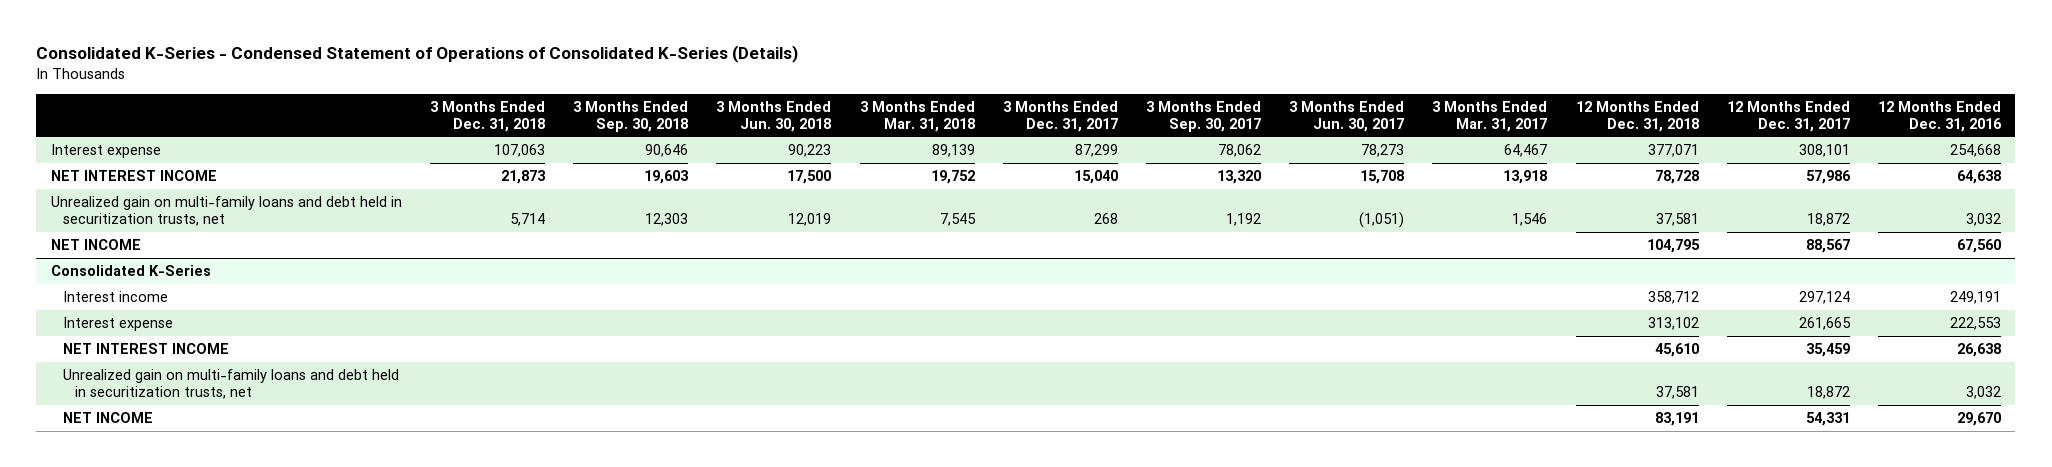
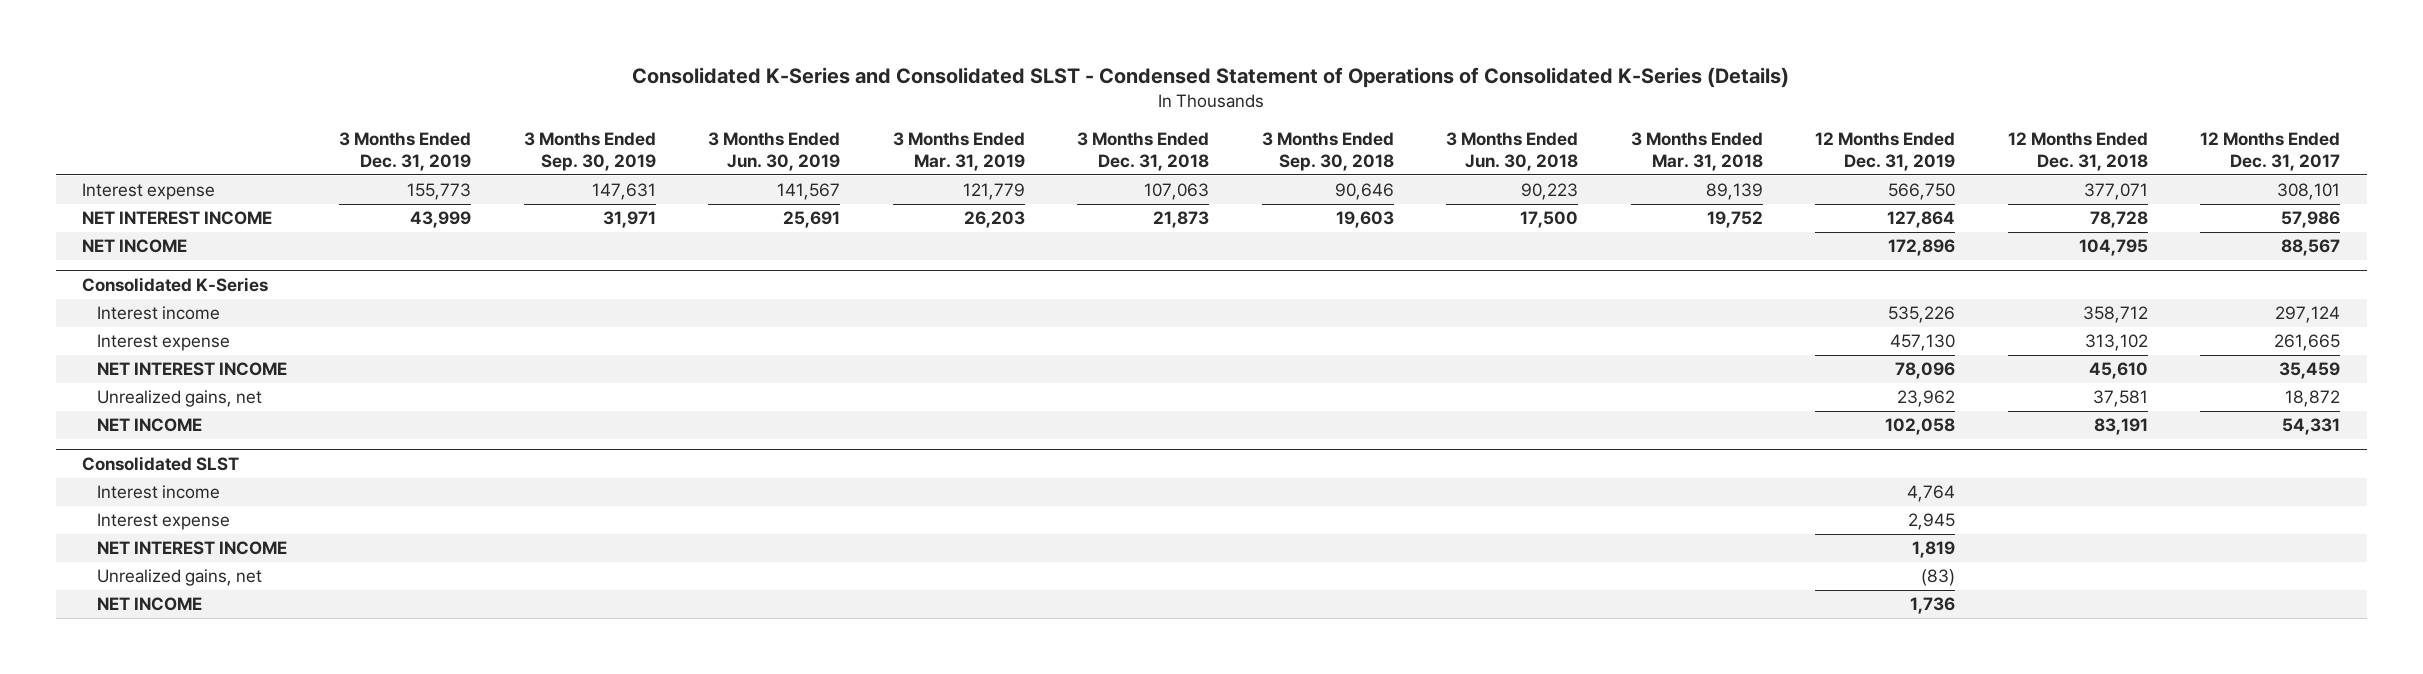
[36,45,799,64] Consolidated K-Series - Condensed Statement of Operations of Consolidated K-Series (Details) -> [632,67,1790,89] Consolidated K-Series and Consolidated SLST - Condensed Statement of Operations of Consolidated K-Series (Details)
[1002,100,1118,132] 3 Months Ended Dec. 31, 2017 -> none
[1146,100,1262,132] 3 Months Ended Sep. 30, 2017 -> none
[1289,100,1405,132] 3 Months Ended Jun. 30, 2017 -> none
[1432,100,1548,132] 3 Months Ended Mar. 31, 2017 -> none
[1878,100,2003,132] 12 Months Ended Dec. 31, 2016 -> none
none -> [339,132,472,172] 3 Months Ended Dec. 31, 2019
none -> [523,132,656,172] 3 Months Ended Sep. 30, 2019
none -> [708,132,841,172] 3 Months Ended Jun. 30, 2019
none -> [892,132,1025,172] 3 Months Ended Mar. 31, 2019
none -> [1815,132,1956,172] 12 Months Ended Dec. 31, 2019
[50,196,402,227] Unrealized gain on multi-family loans and debt held in securitization trusts, net -> none
[62,369,399,400] Unrealized gain on multi-family loans and debt held in securitization trusts, net -> [96,390,262,408] Unrealized gains, net
none -> [82,456,240,472] Consolidated SLST
none -> [96,485,220,500] Interest income
none -> [96,513,230,531] Interest expense
none -> [96,541,287,556] NET INTEREST INCOME
none -> [96,569,262,587] Unrealized gains, net
none -> [96,597,202,612] NET INCOME

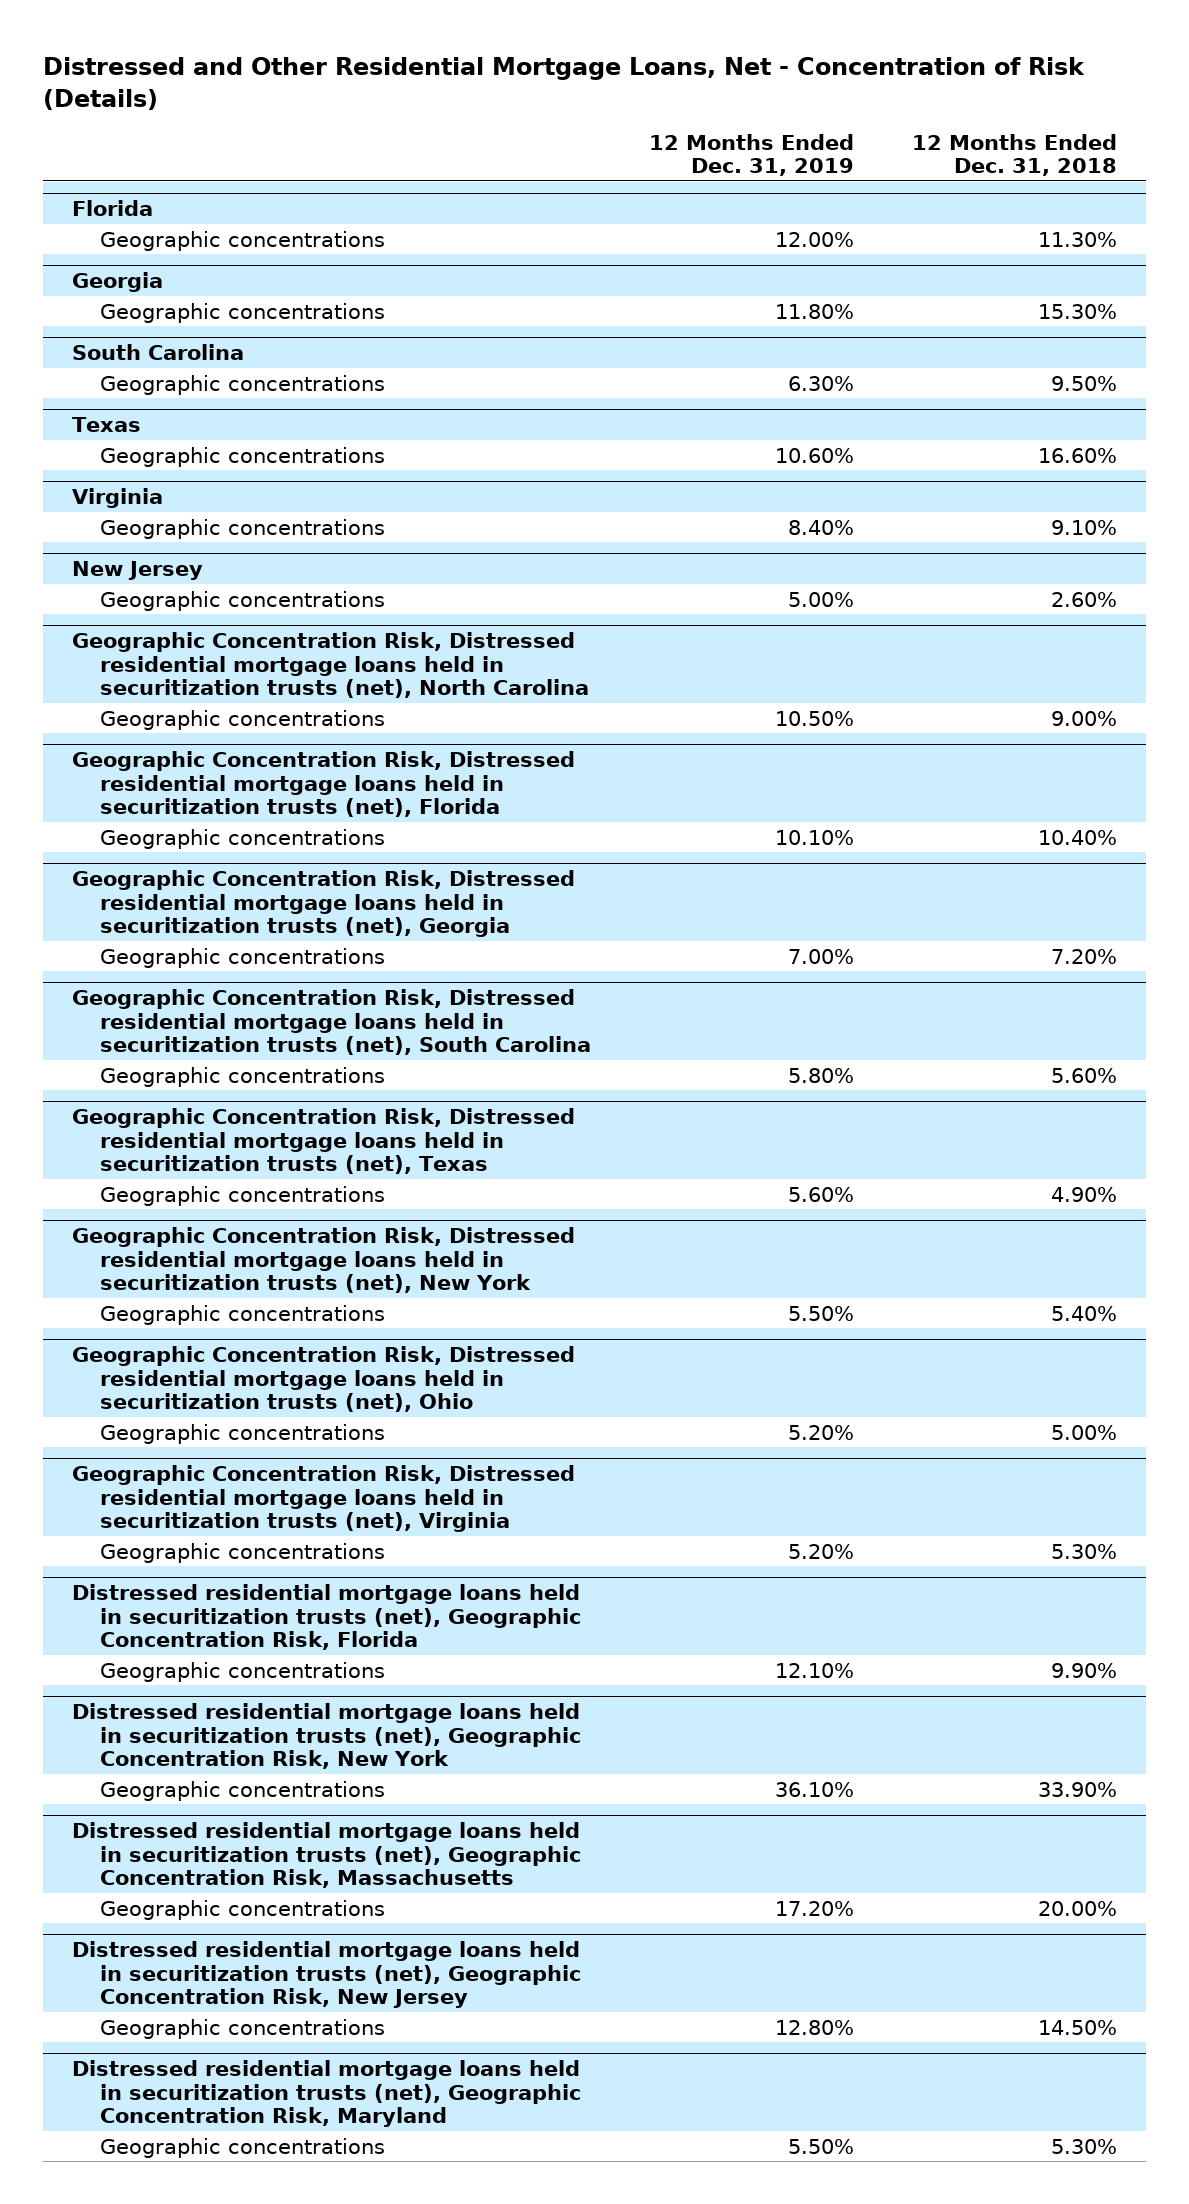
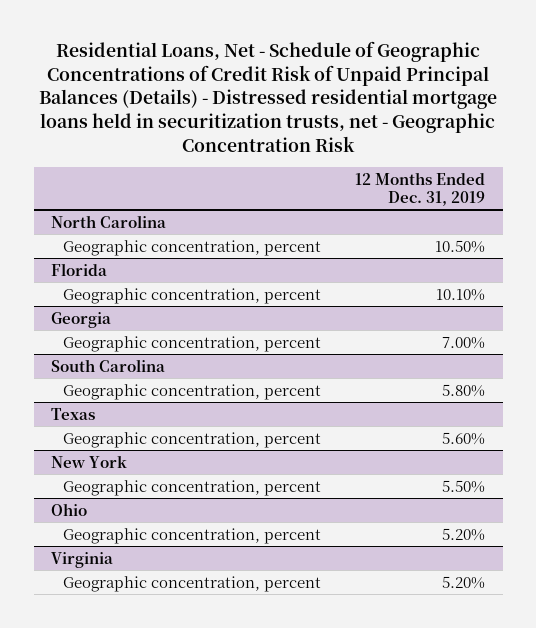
[43,56,1086,110] Distressed and Other Residential Mortgage Loans, Net - Concentration of Risk (Details) -> [39,41,498,152] Residential Loans, Net - Schedule of Geographic Concentrations of Credit Risk of Unpaid Principal Balances (Details) - Distressed residential mortgage loans held in securitization trusts, net - Geographic Concentration Risk
[912,133,1118,177] 12 Months Ended Dec. 31, 2018 -> none
none -> [51,214,167,228] North Carolina
none -> [62,239,321,256] Geographic concentration, percent
[100,230,386,251] Geographic concentrations -> [62,287,321,304] Geographic concentration, percent
[775,231,855,247] 12.00% -> [436,288,486,301] 10.10%
[100,302,386,323] Geographic concentrations -> [62,335,321,352] Geographic concentration, percent
[775,303,855,319] 11.80% -> [442,336,486,349] 7.00%
[100,374,386,395] Geographic concentrations -> [62,383,321,400] Geographic concentration, percent
[788,375,855,391] 6.30% -> [442,383,486,397] 5.80%
[100,446,386,467] Geographic concentrations -> [62,431,321,448] Geographic concentration, percent
[775,447,855,463] 10.60% -> [442,431,486,445] 5.60%
none -> [51,454,128,468] New York
none -> [62,479,321,496] Geographic concentration, percent
none -> [51,502,88,516] Ohio
none -> [62,527,321,544] Geographic concentration, percent
[72,561,204,581] New Jersey -> none
[100,590,386,611] Geographic concentrations -> none
[72,632,590,699] Geographic Concentration Risk, Distressed residential mortgage loans held in securitization trusts (net), North Carolina -> none
[100,709,386,730] Geographic concentrations -> none
[72,751,576,818] Geographic Concentration Risk, Distressed residential mortgage loans held in securitization trusts (net), Florida -> none
[100,828,386,849] Geographic concentrations -> none
[72,870,576,938] Geographic Concentration Risk, Distressed residential mortgage loans held in securitization trusts (net), Georgia -> none
[100,947,386,968] Geographic concentrations -> none
[72,989,592,1056] Geographic Concentration Risk, Distressed residential mortgage loans held in securitization trusts (net), South Carolina -> none
[100,1066,386,1087] Geographic concentrations -> none
[72,1108,576,1175] Geographic Concentration Risk, Distressed residential mortgage loans held in securitization trusts (net), Texas -> none
[100,1185,386,1206] Geographic concentrations -> none
[72,1227,576,1294] Geographic Concentration Risk, Distressed residential mortgage loans held in securitization trusts (net), New York -> none
[100,1304,386,1325] Geographic concentrations -> none
[72,1346,576,1413] Geographic Concentration Risk, Distressed residential mortgage loans held in securitization trusts (net), Ohio -> none
[100,1423,386,1444] Geographic concentrations -> none
[72,1465,576,1533] Geographic Concentration Risk, Distressed residential mortgage loans held in securitization trusts (net), Virginia -> none
[100,1542,386,1563] Geographic concentrations -> none
[72,1584,582,1651] Distressed residential mortgage loans held in securitization trusts (net), Geographic Concentration Risk, Florida -> none
[100,1661,386,1682] Geographic concentrations -> none
[72,1703,582,1770] Distressed residential mortgage loans held in securitization trusts (net), Geographic Concentration Risk, New York -> none
[100,1780,386,1801] Geographic concentrations -> none
[72,1822,582,1889] Distressed residential mortgage loans held in securitization trusts (net), Geographic Concentration Risk, Massachusetts -> none
[100,1899,386,1920] Geographic concentrations -> none
[72,1941,582,2009] Distressed residential mortgage loans held in securitization trusts (net), Geographic Concentration Risk, New Jersey -> none
[100,2018,386,2039] Geographic concentrations -> none
[72,2060,582,2128] Distressed residential mortgage loans held in securitization trusts (net), Geographic Concentration Risk, Maryland -> none
[100,2137,386,2158] Geographic concentrations -> none
[100,518,386,539] Geographic concentrations -> [62,575,321,592] Geographic concentration, percent
[788,519,855,535] 8.40% -> [442,575,486,589] 5.20%

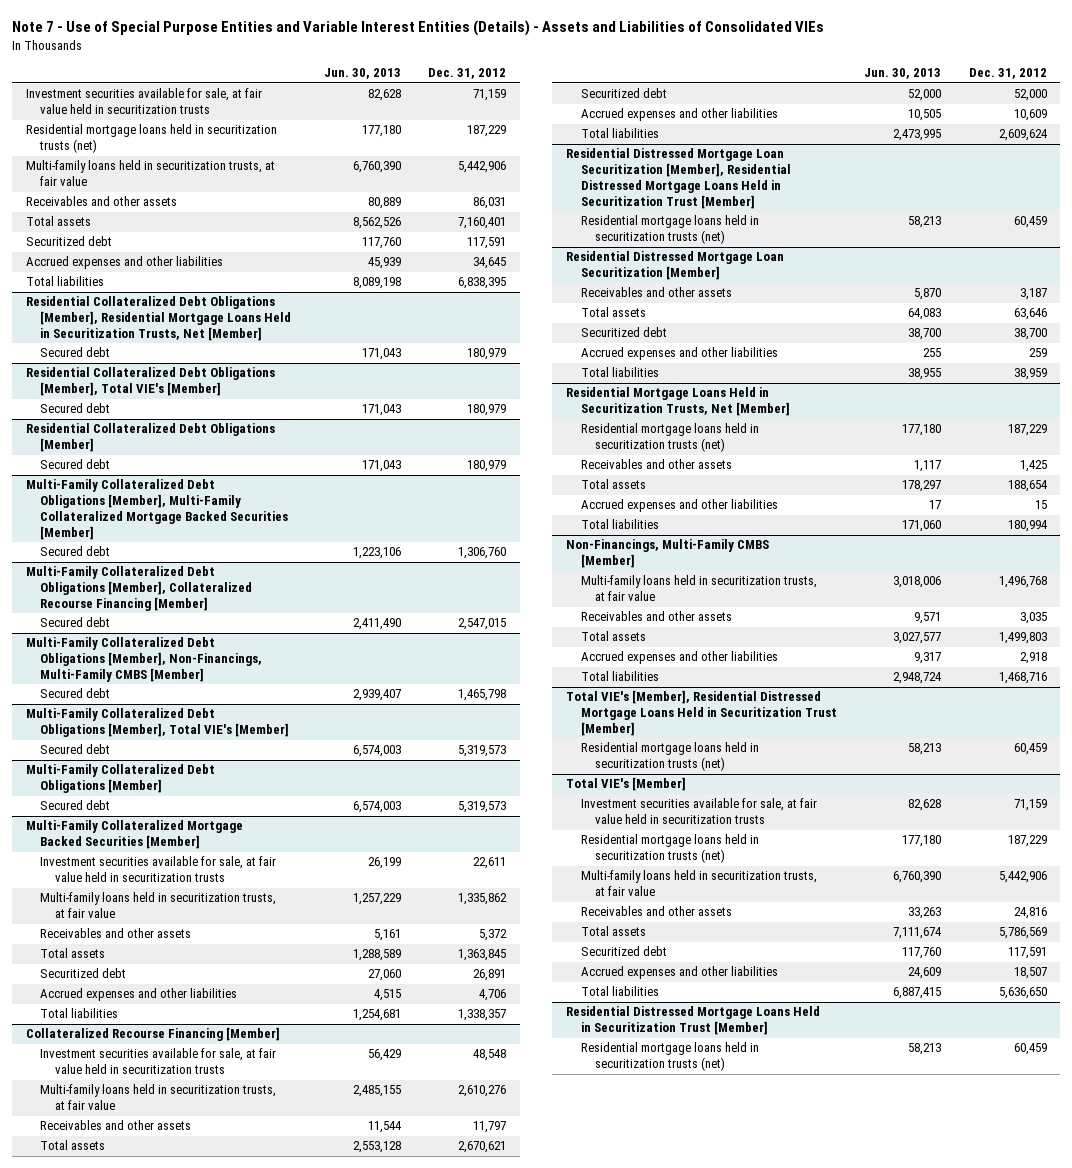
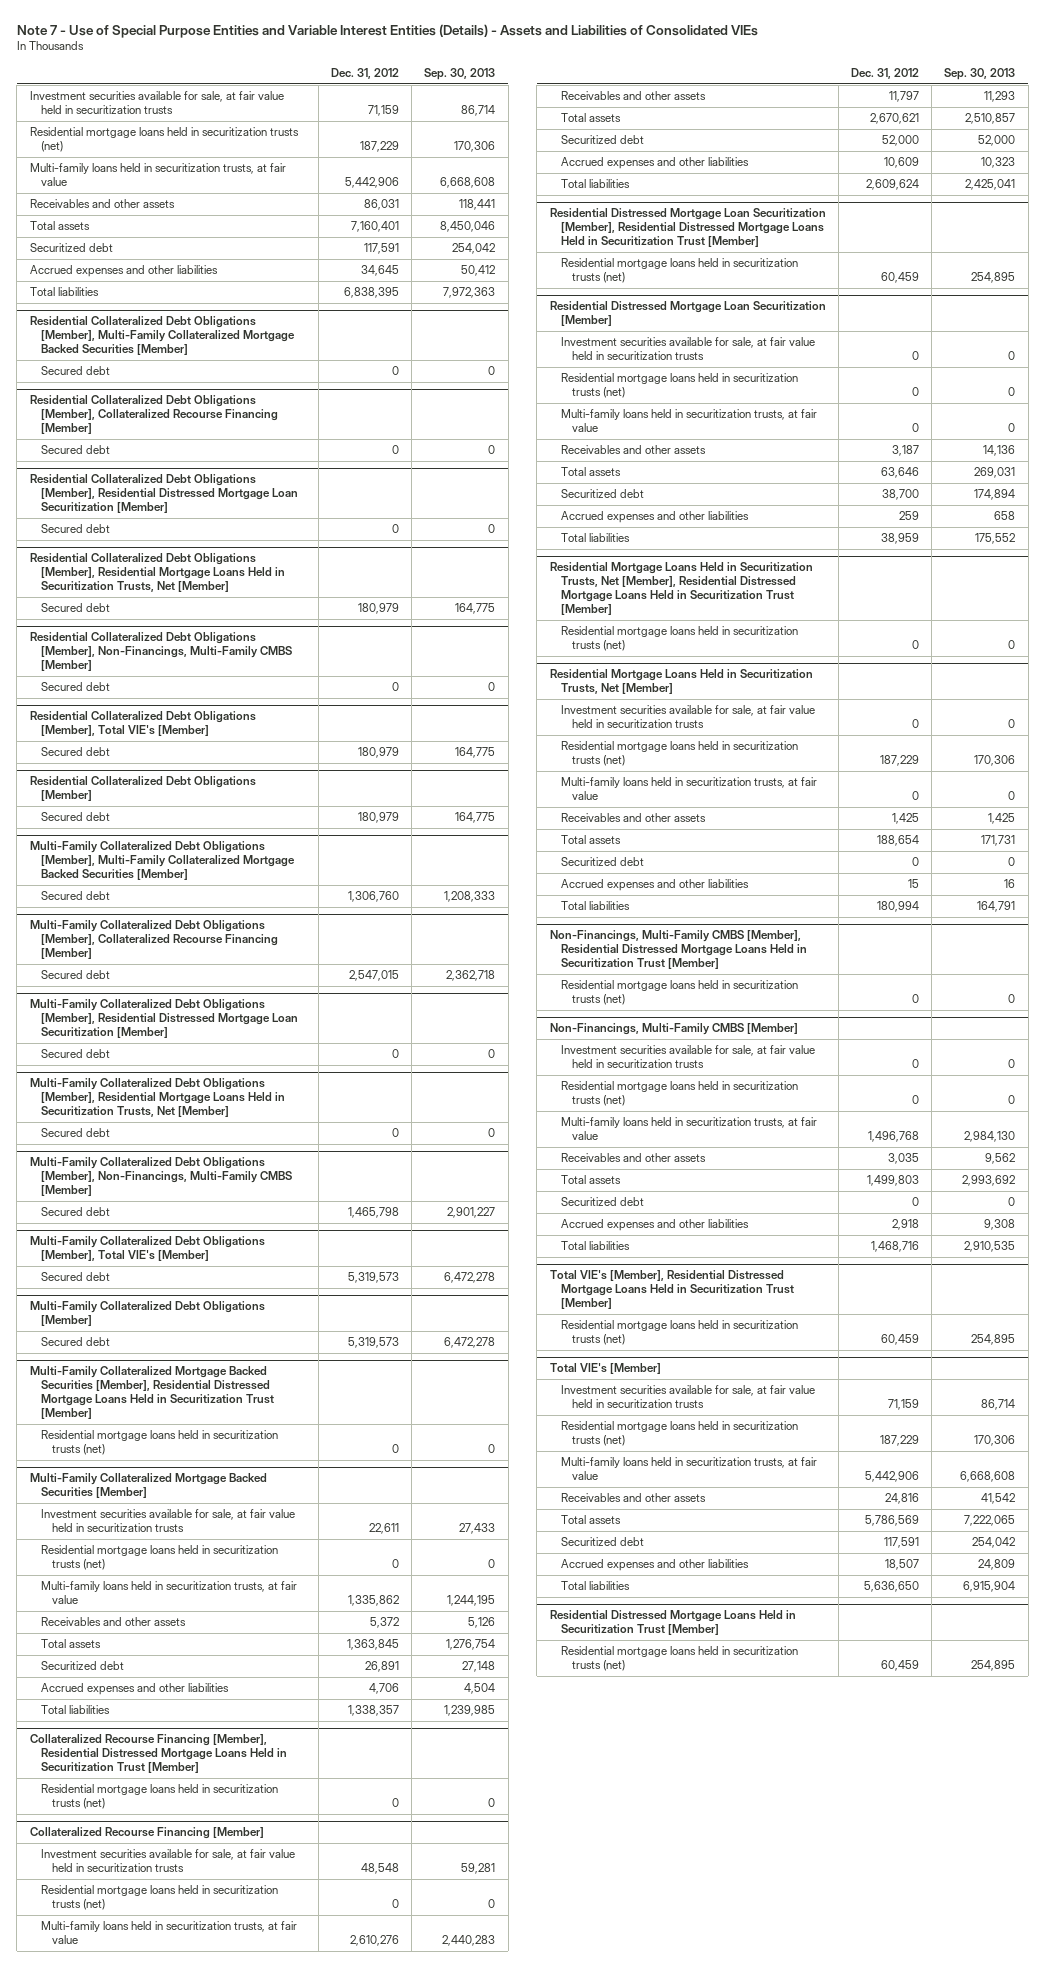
[323,68,401,80] Jun. 30, 2013 -> none
none -> [424,68,496,81] Sep. 30, 2013
none -> [29,316,295,356] Residential Collateralized Debt Obligations [Member], Multi-Family Collateralized Mortgage Backed Securities [Member]
none -> [40,366,110,376] Secured debt
none -> [29,395,278,435] Residential Collateralized Debt Obligations [Member], Collateralized Recourse Financing [Member]
none -> [40,445,110,455] Secured debt
none -> [29,474,298,514] Residential Collateralized Debt Obligations [Member], Residential Distressed Mortgage Loan Securitization [Member]
none -> [40,524,110,534] Secured debt
none -> [29,632,292,672] Residential Collateralized Debt Obligations [Member], Non-Financings, Multi-Family CMBS [Member]
none -> [40,682,110,692] Secured debt
none -> [29,999,298,1039] Multi-Family Collateralized Debt Obligations [Member], Residential Distressed Mortgage Loan Securitization [Member]
none -> [40,1049,110,1059] Secured debt
none -> [29,1078,285,1118] Multi-Family Collateralized Debt Obligations [Member], Residential Mortgage Loans Held in Securitization Trusts, Net [Member]
none -> [40,1128,110,1138] Secured debt
none -> [29,1366,274,1420] Multi-Family Collateralized Mortgage Backed Securities [Member], Residential Distressed Mortgage Loans Held in Securitization Trust [Member]
none -> [40,1430,278,1456] Residential mortgage loans held in securitization trusts (net)
none -> [40,1545,278,1571] Residential mortgage loans held in securitization trusts (net)
none -> [29,1734,287,1774] Collateralized Recourse Financing [Member], Residential Distressed Mortgage Loans Held in Securitization Trust [Member]
none -> [40,1784,278,1810] Residential mortgage loans held in securitization trusts (net)
none -> [40,1885,278,1911] Residential mortgage loans held in securitization trusts (net)
none -> [560,337,815,361] Investment securities available for sale, at fair value held in securitization trusts
none -> [560,373,798,399] Residential mortgage loans held in securitization trusts (net)
none -> [560,409,817,433] Multi-family loans held in securitization trusts, at fair value
none -> [549,562,813,616] Residential Mortgage Loans Held in Securitization Trusts, Net [Member], Residential Distressed Mortgage Loans Held in Securitization Trust [Member]
none -> [560,626,798,652] Residential mortgage loans held in securitization trusts (net)
none -> [560,705,815,729] Investment securities available for sale, at fair value held in securitization trusts
none -> [560,777,817,801] Multi-family loans held in securitization trusts, at fair value
none -> [560,857,644,867] Securitized debt
none -> [549,930,807,970] Non-Financings, Multi-Family CMBS [Member], Residential Distressed Mortgage Loans Held in Securitization Trust [Member]
none -> [560,980,798,1006] Residential mortgage loans held in securitization trusts (net)
none -> [560,1045,815,1069] Investment securities available for sale, at fair value held in securitization trusts
none -> [560,1081,798,1107] Residential mortgage loans held in securitization trusts (net)
none -> [560,1197,644,1207] Securitized debt

